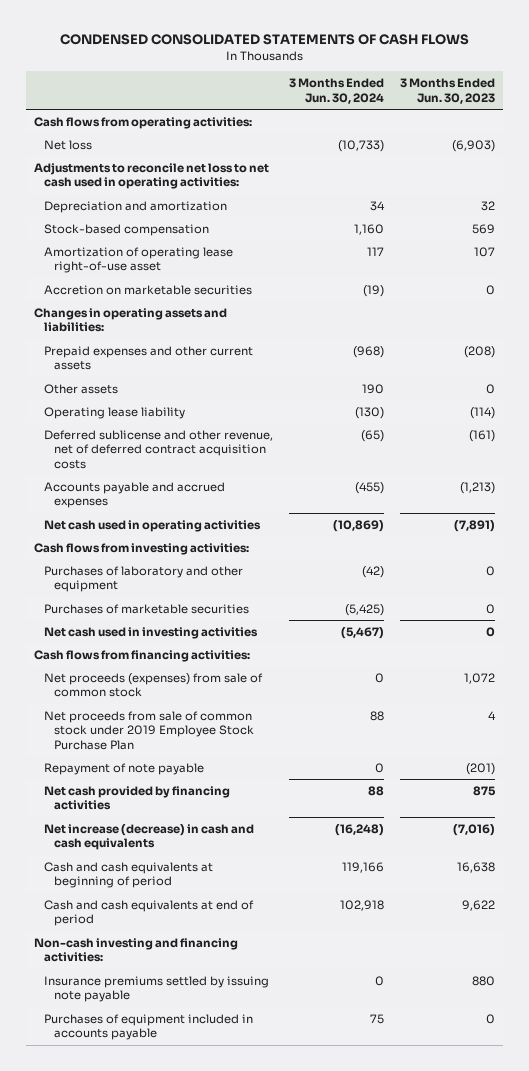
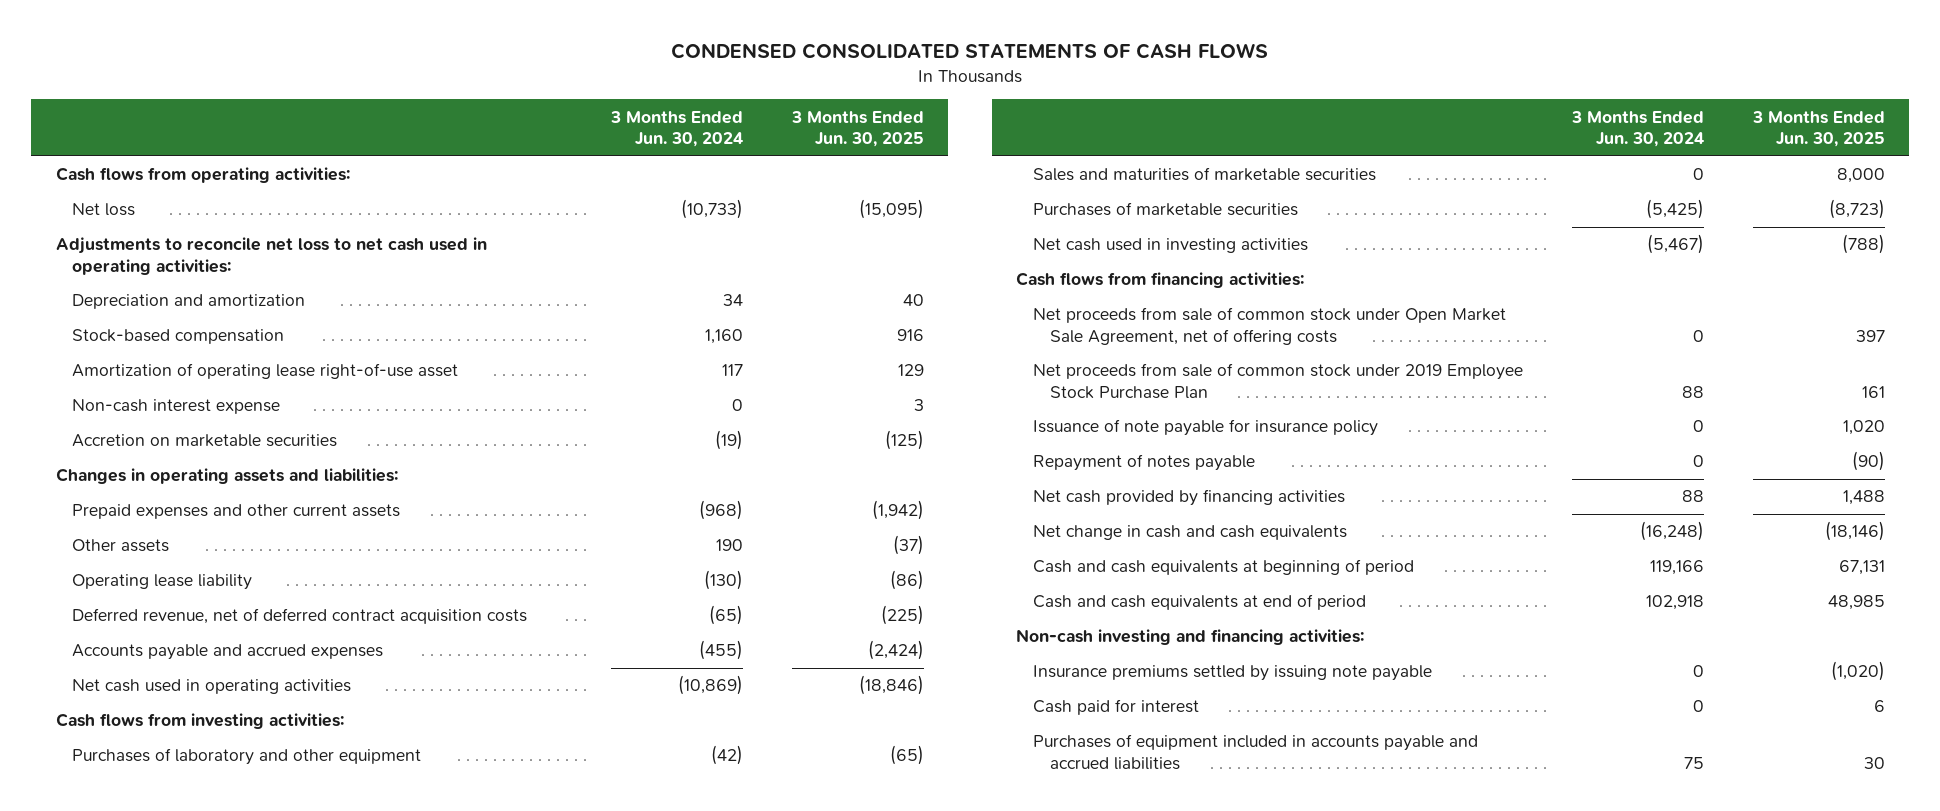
[399,78,495,104] 3 Months Ended Jun. 30, 2023 -> none
none -> [790,110,924,147] 3 Months Ended Jun. 30, 2025
none -> [72,399,281,415] Non-cash interest expense
[44,429,274,469] Deferred sublicense and other revenue, net of deferred contract acquisition costs -> [72,608,528,625] Deferred revenue, net of deferred contract acquisition costs
none -> [1033,167,1377,182] Sales and maturities of marketable securities
[44,672,264,698] Net proceeds (expenses) from sale of common stock -> [1033,307,1507,345] Net proceeds from sale of common stock under Open Market Sale Agreement, net of offering costs
none -> [1033,419,1379,437] Issuance of note payable for insurance policy
[44,762,205,775] Repayment of note payable -> [1033,454,1256,472] Repayment of notes payable
[44,823,255,851] Net increase (decrease) in cash and cash equivalents -> [1033,525,1348,541] Net change in cash and cash equivalents
none -> [1033,699,1200,716] Cash paid for interest
[44,1013,254,1041] Purchases of equipment included in accounts payable -> [1033,734,1479,770] Purchases of equipment included in accounts payable and accrued liabilities

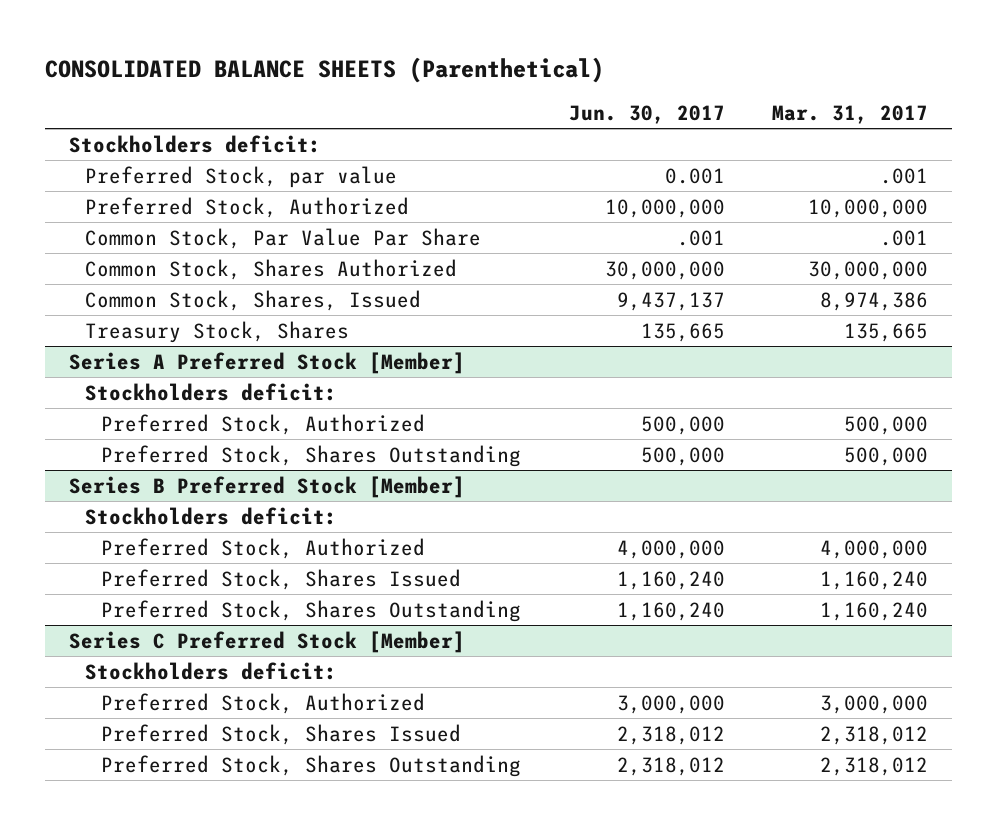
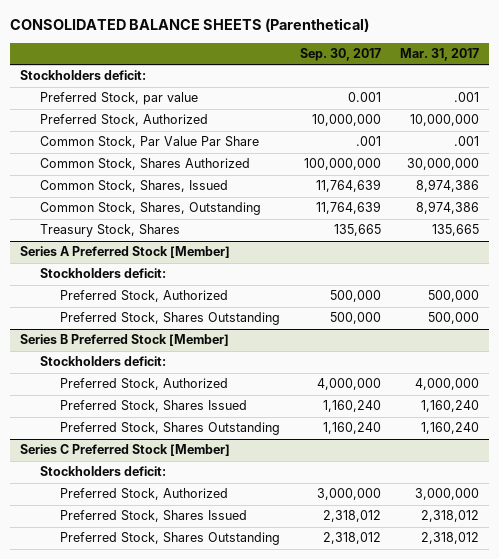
[568,105,725,125] Jun. 30, 2017 -> none
none -> [299,48,381,62] Sep. 30, 2017
none -> [40,202,262,216] Common Stock, Shares, Outstanding

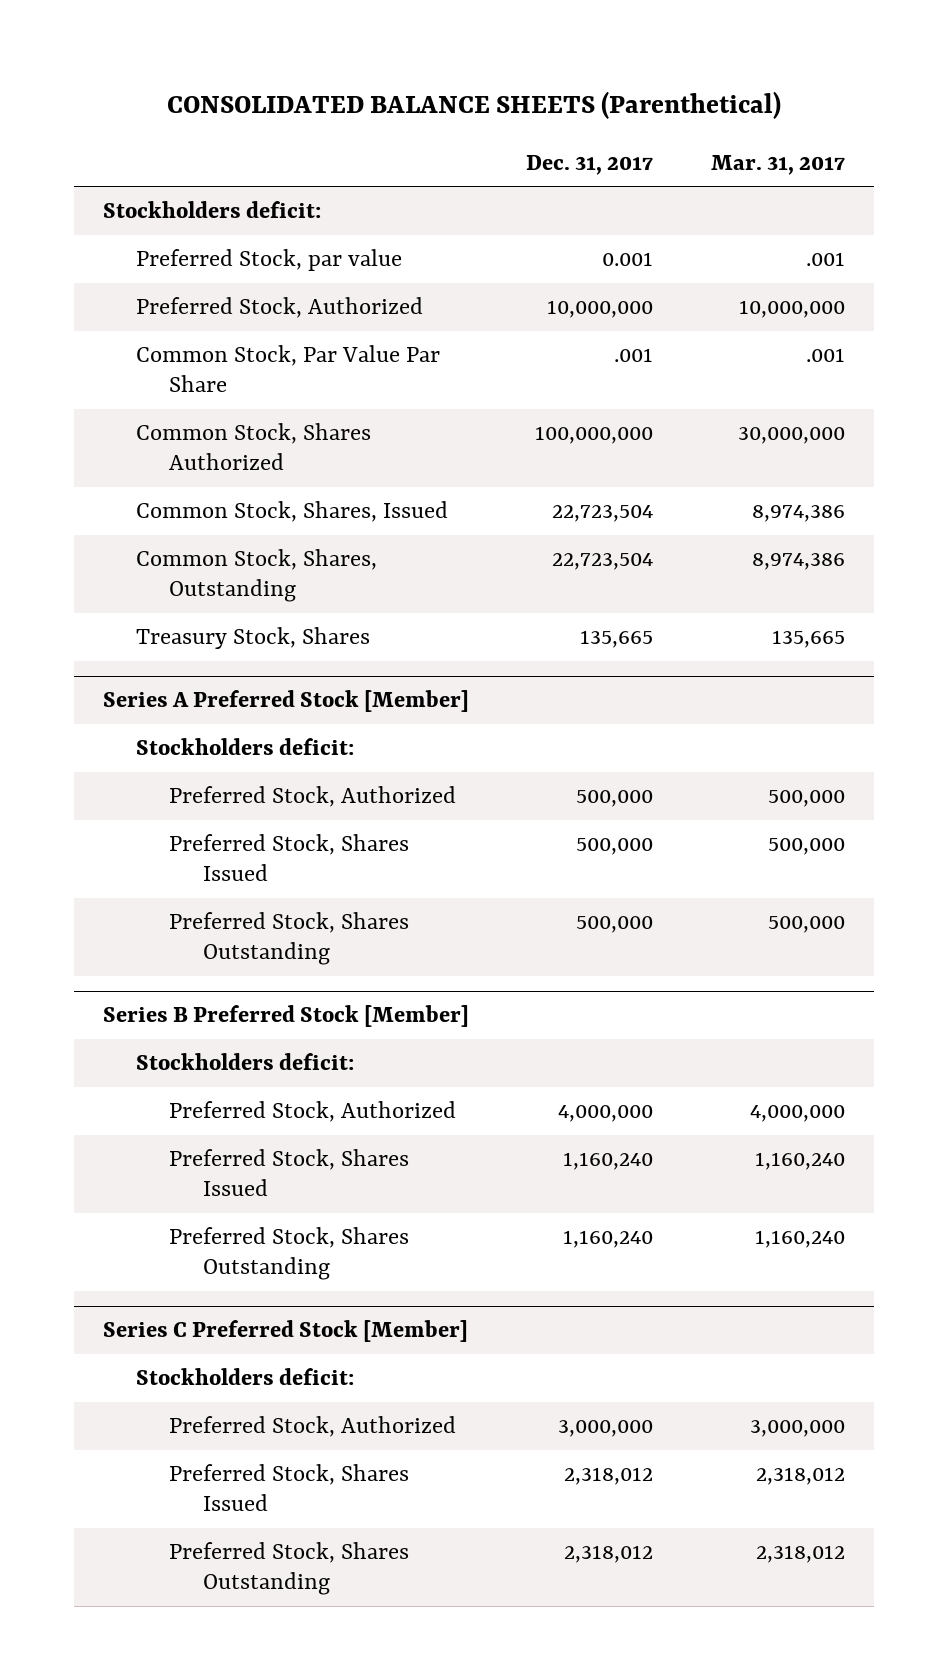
[299,48,381,62] Sep. 30, 2017 -> none
none -> [526,154,654,175] Dec. 31, 2017
none -> [169,834,410,882] Preferred Stock, Shares Issued

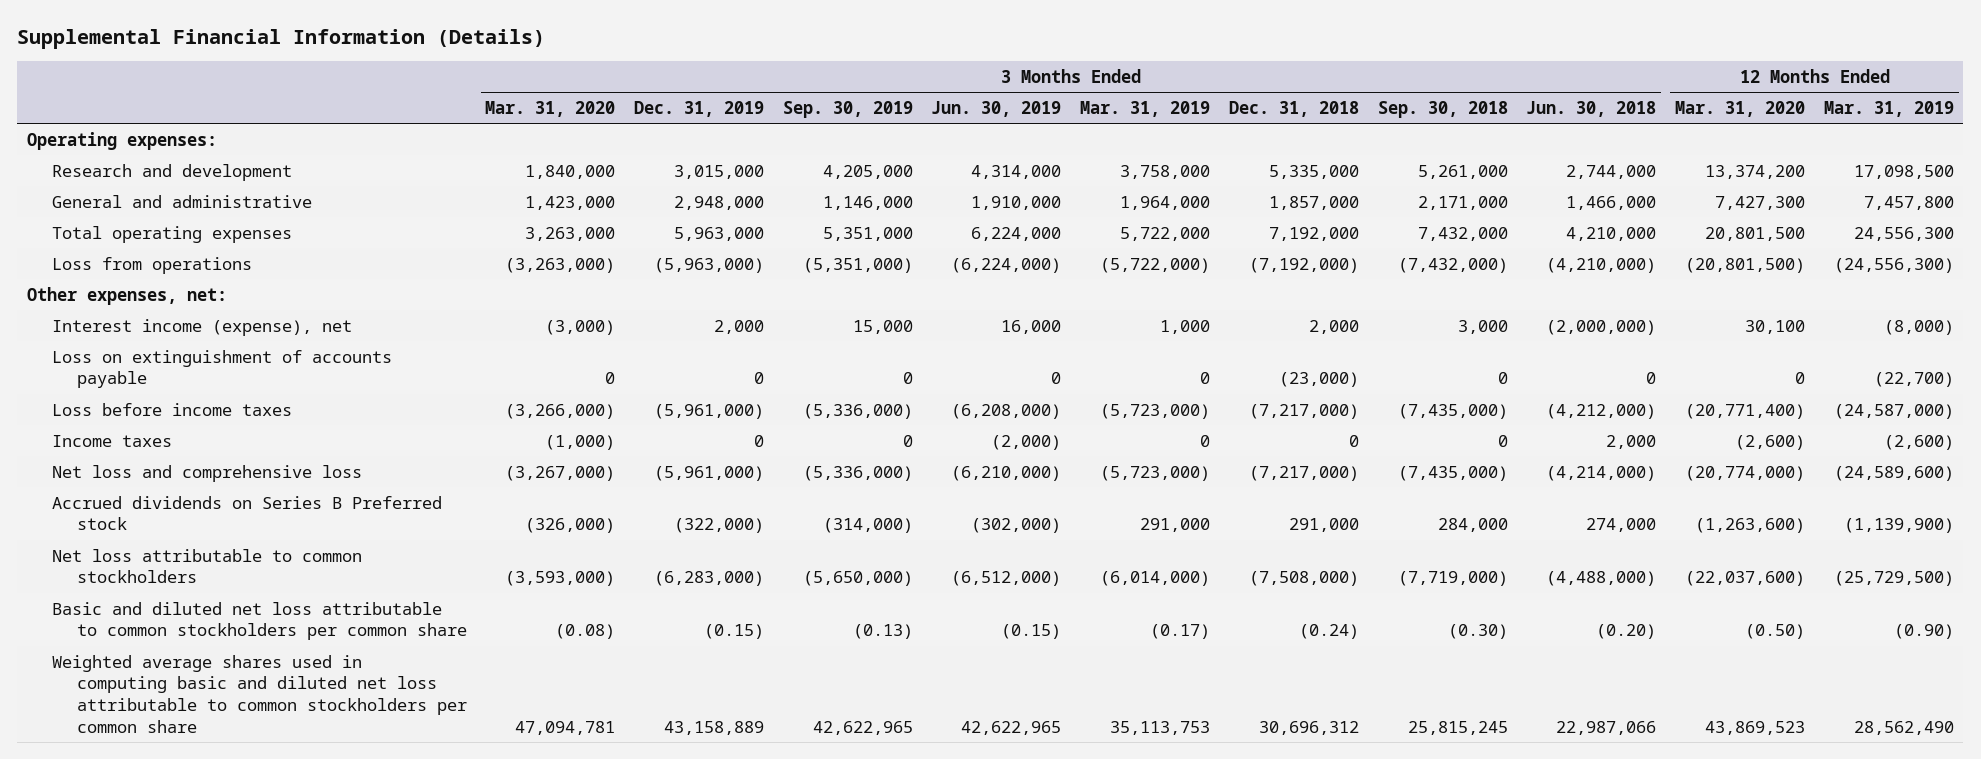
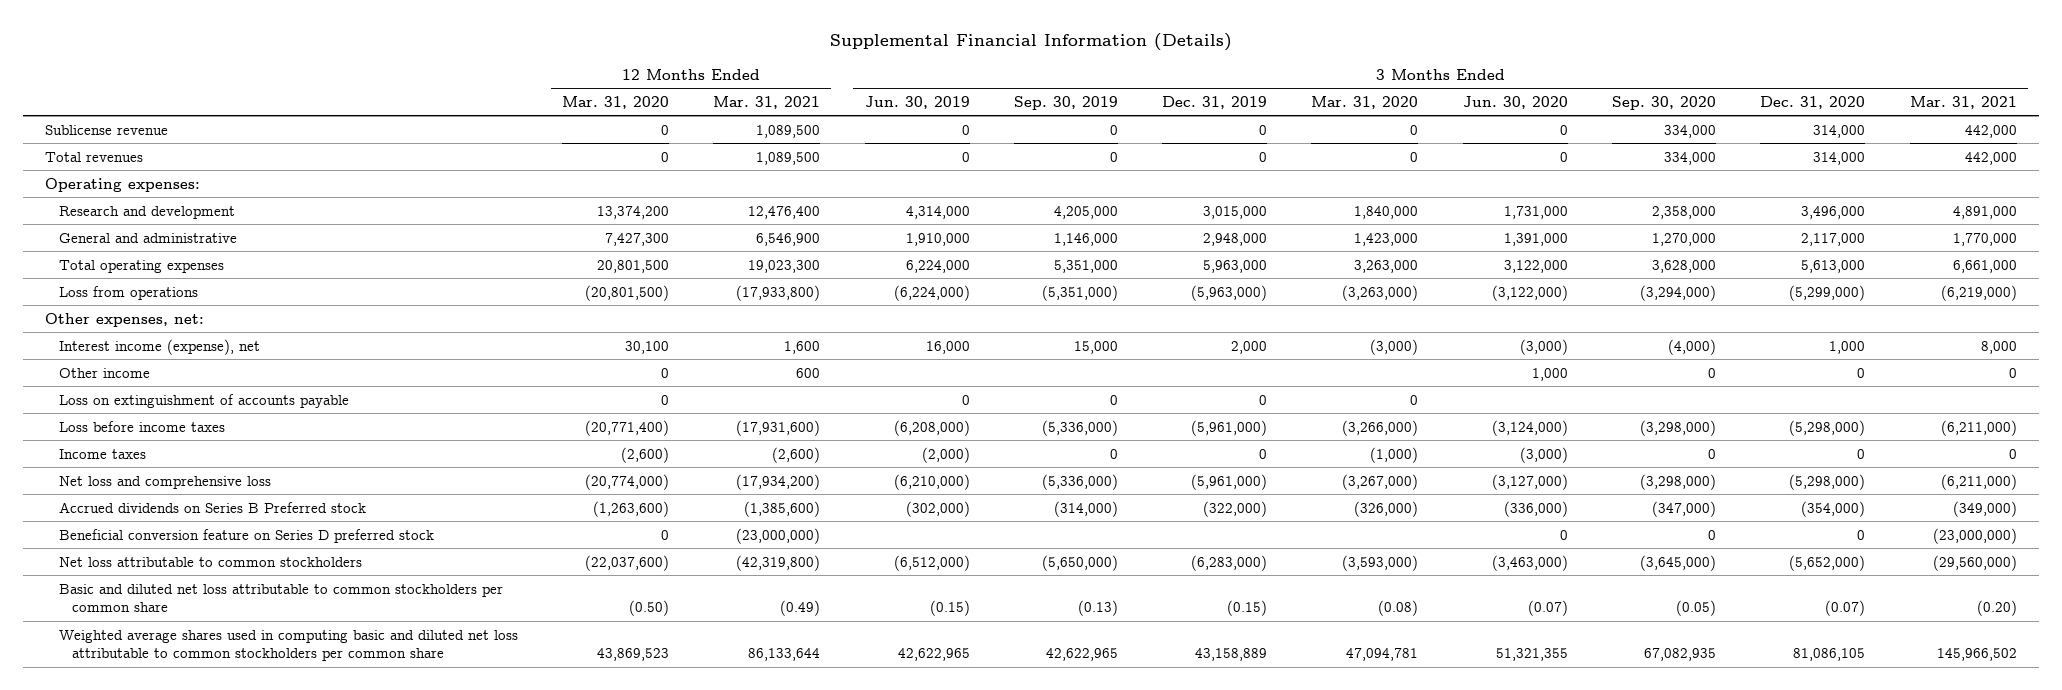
[1080,101,1211,118] Mar. 31, 2019 -> none
[1228,101,1359,118] Dec. 31, 2018 -> none
[1377,101,1508,119] Sep. 30, 2018 -> none
[1526,101,1657,118] Jun. 30, 2018 -> none
[1823,101,1954,118] Mar. 31, 2019 -> none
none -> [713,95,821,109] Mar. 31, 2021
none -> [1462,95,1568,109] Jun. 30, 2020
none -> [1612,95,1717,110] Sep. 30, 2020
none -> [1760,95,1866,109] Dec. 31, 2020
none -> [1909,95,2017,109] Mar. 31, 2021
none -> [44,124,168,135] Sublicense revenue
none -> [44,151,143,162] Total revenues
none -> [58,367,150,378] Other income
none -> [58,528,434,543] Beneficial conversion feature on Series D preferred stock

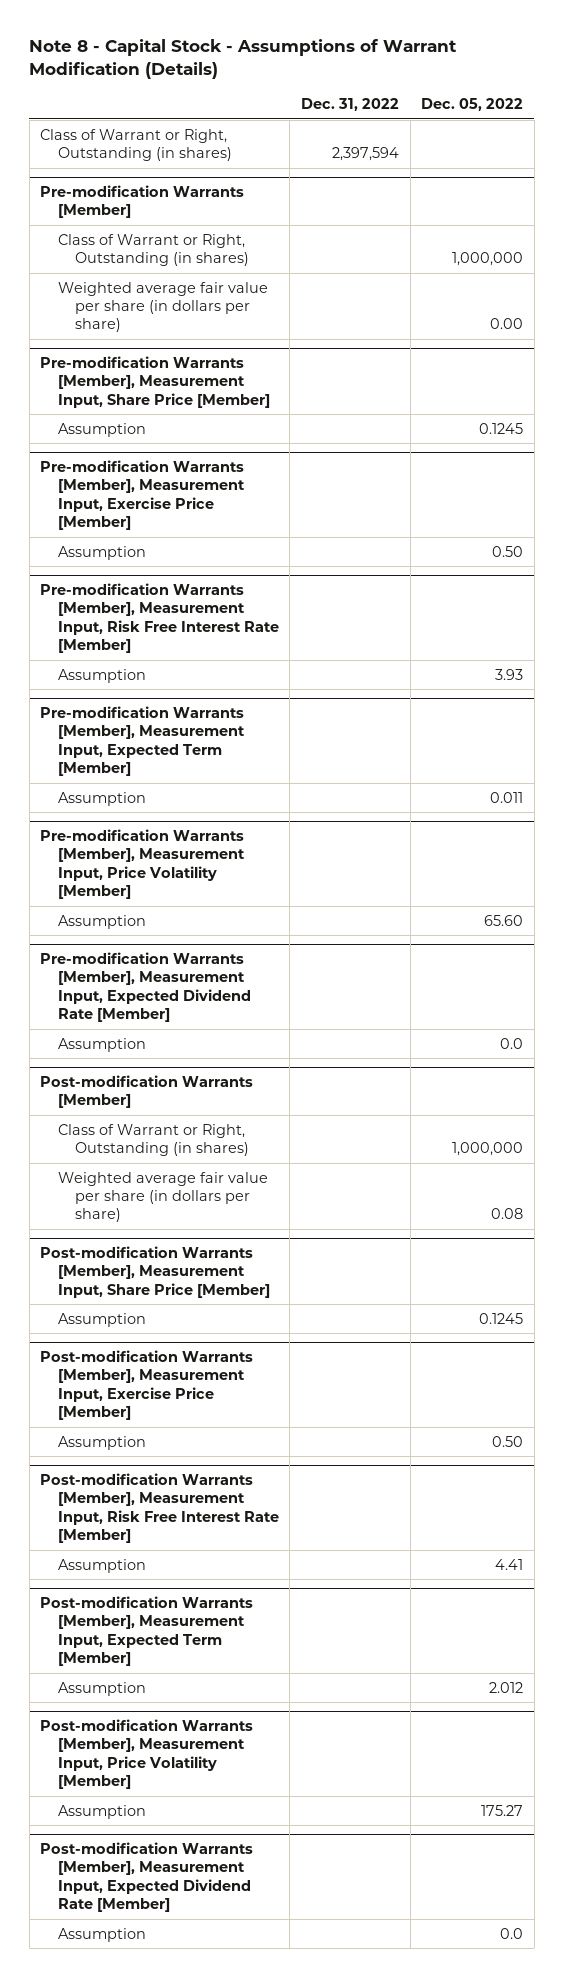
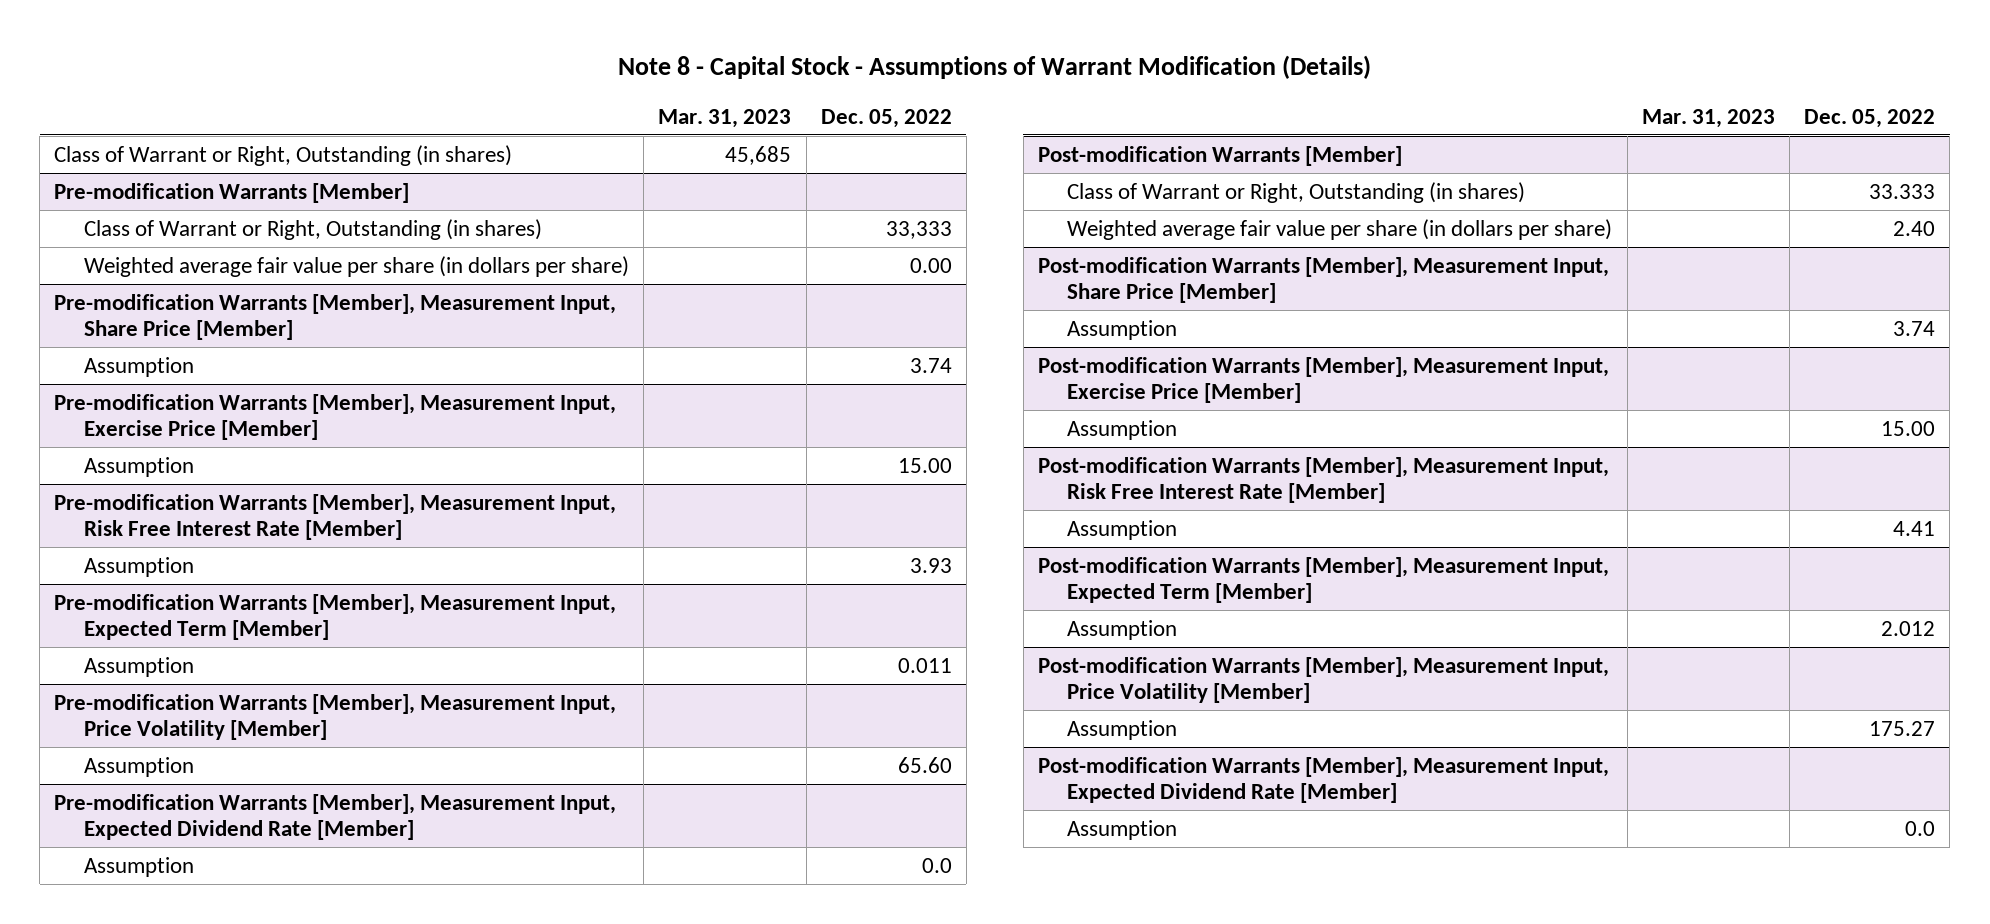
[301,97,400,111] Dec. 31, 2022 -> none
none -> [658,108,792,128] Mar. 31, 2023
[452,252,524,267] 1,000,000 -> [885,220,952,239] 33,333
[479,422,524,434] 0.1245 -> [909,357,952,373] 3.74
[492,545,524,557] 0.50 -> [897,457,952,473] 15.00
[452,1142,524,1157] 1,000,000 -> [1869,183,1936,199] 33.333
[491,1208,524,1220] 0.08 -> [1893,220,1936,236] 2.40
[479,1312,524,1324] 0.1245 -> [1893,320,1936,336] 3.74
[492,1435,524,1447] 0.50 -> [1881,420,1936,436] 15.00

